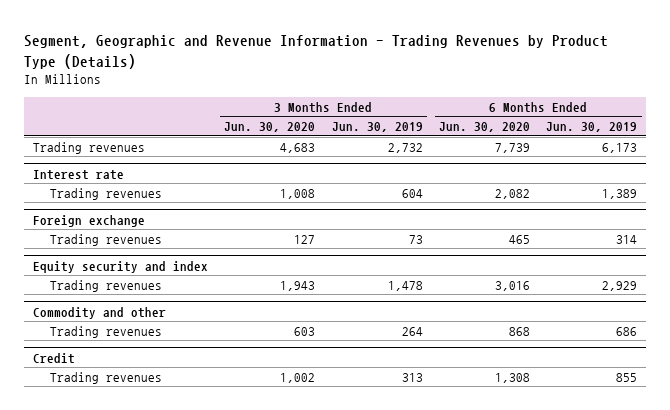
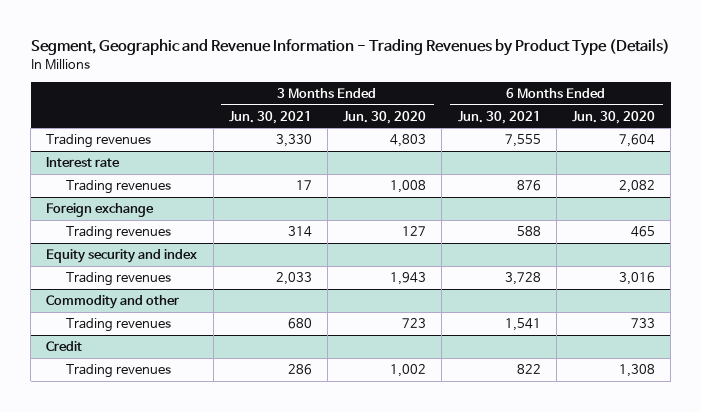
[331,122,423,133] Jun. 30, 2019 -> none
[546,122,638,133] Jun. 30, 2019 -> none
none -> [228,110,312,124] Jun. 30, 2021
none -> [457,110,541,124] Jun. 30, 2021
[280,142,316,153] 4,683 -> [390,134,427,148] 4,803
[494,142,530,153] 7,739 -> [619,134,656,148] 7,604
[294,326,316,336] 603 -> [402,318,427,329] 723
[508,326,530,336] 868 -> [631,318,656,329] 733

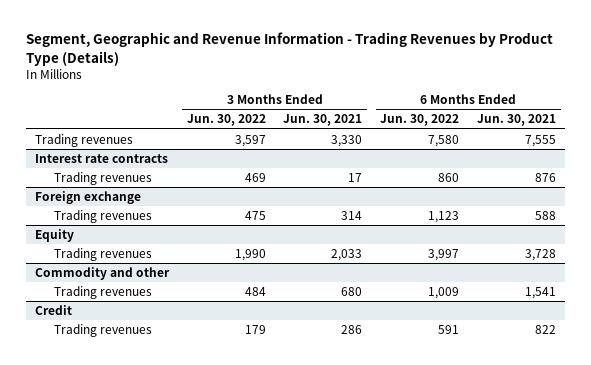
[343,110,427,124] Jun. 30, 2020 -> none
[572,110,656,124] Jun. 30, 2020 -> none
none -> [186,114,266,127] Jun. 30, 2022
none -> [380,114,460,127] Jun. 30, 2022
[46,157,121,168] Interest rate -> [34,153,168,163] Interest rate contracts
[46,249,198,264] Equity security and index -> [34,228,74,242] Equity

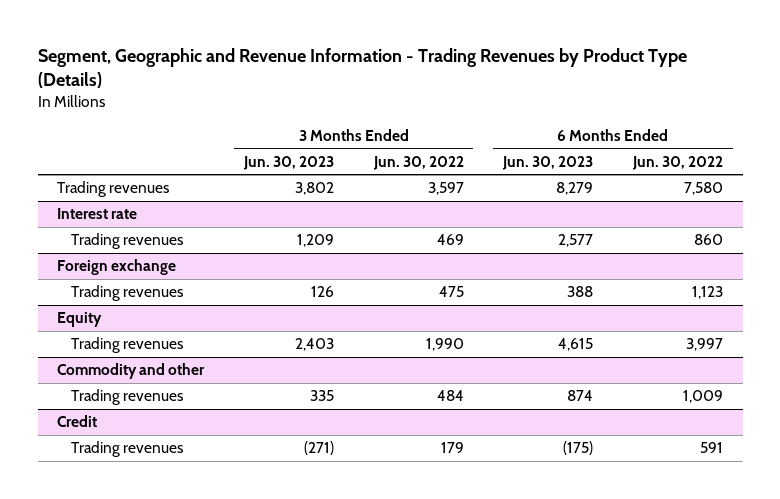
[283,114,363,127] Jun. 30, 2021 -> none
[477,114,557,127] Jun. 30, 2021 -> none
none -> [242,155,334,170] Jun. 30, 2023
none -> [502,155,594,170] Jun. 30, 2023
[34,153,168,163] Interest rate contracts -> [57,208,138,220] Interest rate

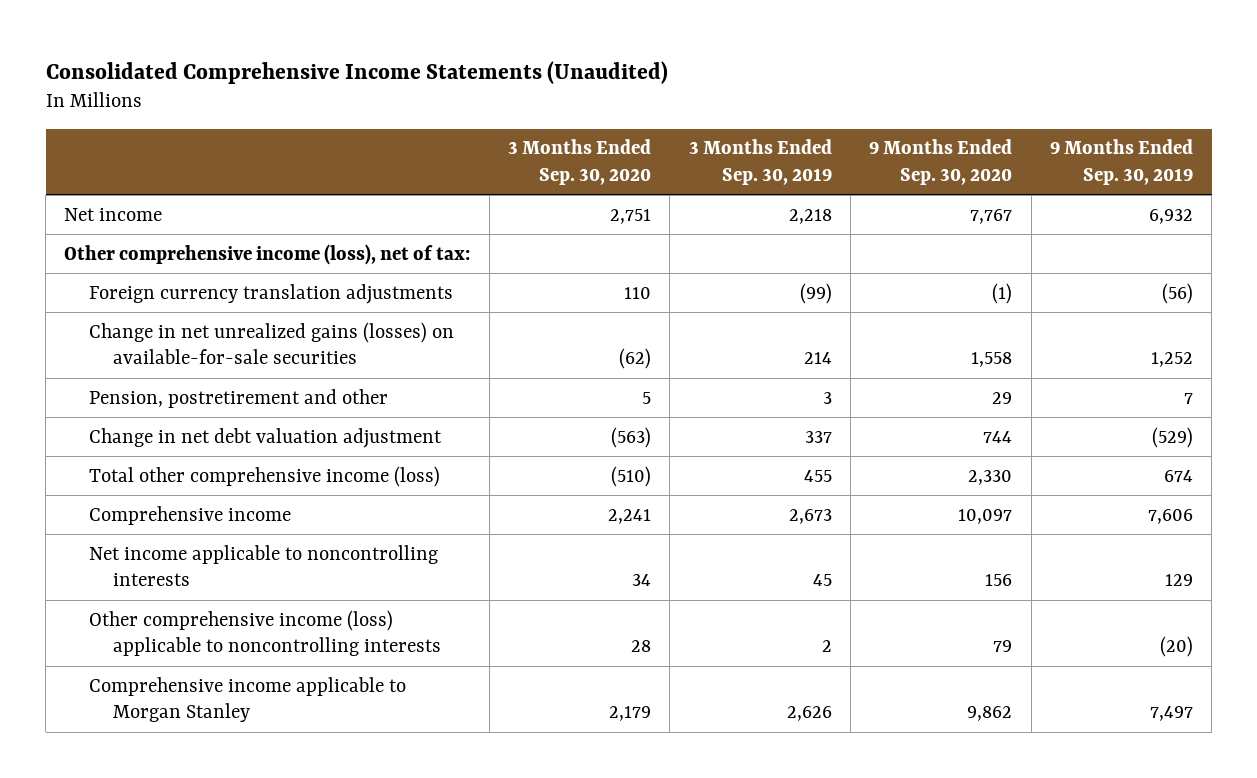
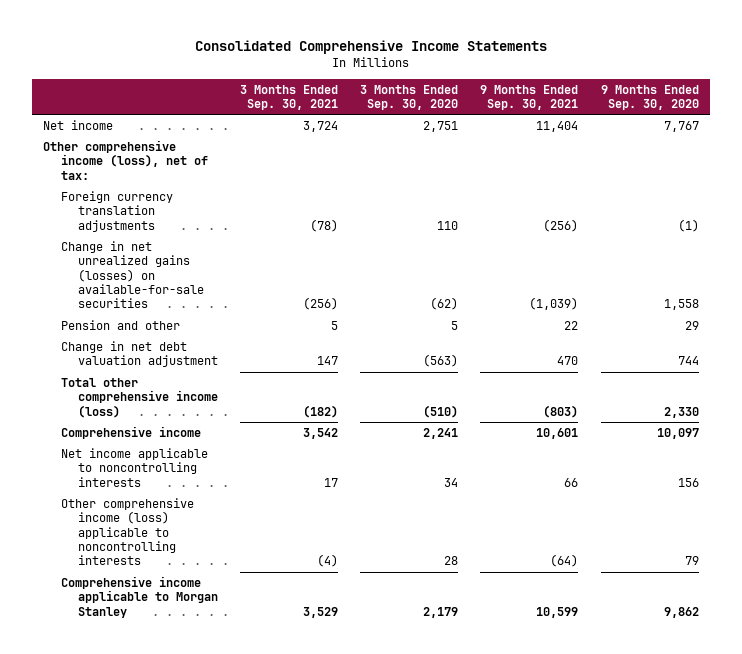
[45,60,668,84] Consolidated Comprehensive Income Statements (Unaudited) -> [194,39,547,54] Consolidated Comprehensive Income Statements
[688,139,832,185] 3 Months Ended Sep. 30, 2019 -> none
[1050,139,1194,185] 9 Months Ended Sep. 30, 2019 -> none
none -> [240,84,339,111] 3 Months Ended Sep. 30, 2021
none -> [480,84,579,111] 9 Months Ended Sep. 30, 2021
[88,388,388,408] Pension, postretirement and other -> [60,320,180,331] Pension and other

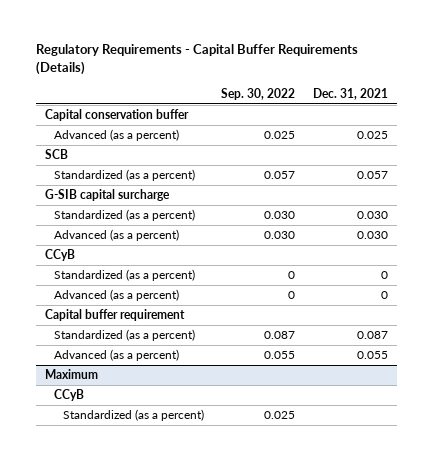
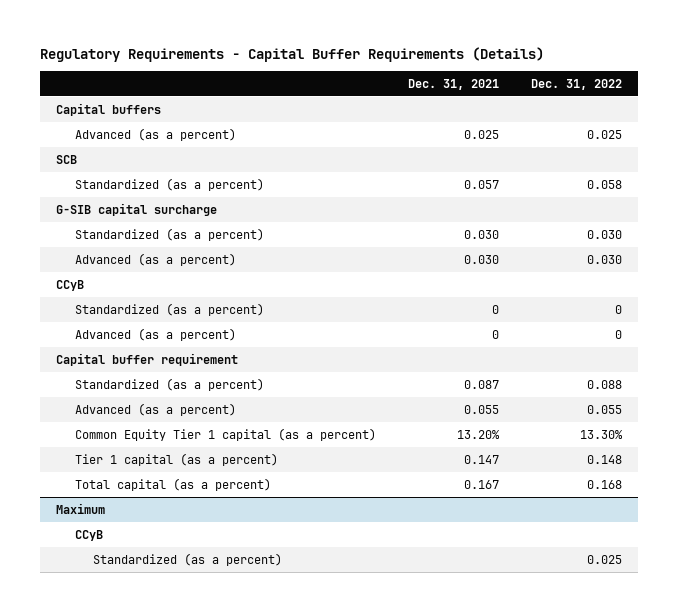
[221,87,296,100] Sep. 30, 2022 -> none
none -> [530,78,622,90] Dec. 31, 2022
[45,109,190,122] Capital conservation buffer -> [56,102,162,116] Capital buffers
none -> [74,427,376,441] Common Equity Tier 1 capital (as a percent)
none -> [74,452,278,466] Tier 1 capital (as a percent)
none -> [74,477,271,491] Total capital (as a percent)

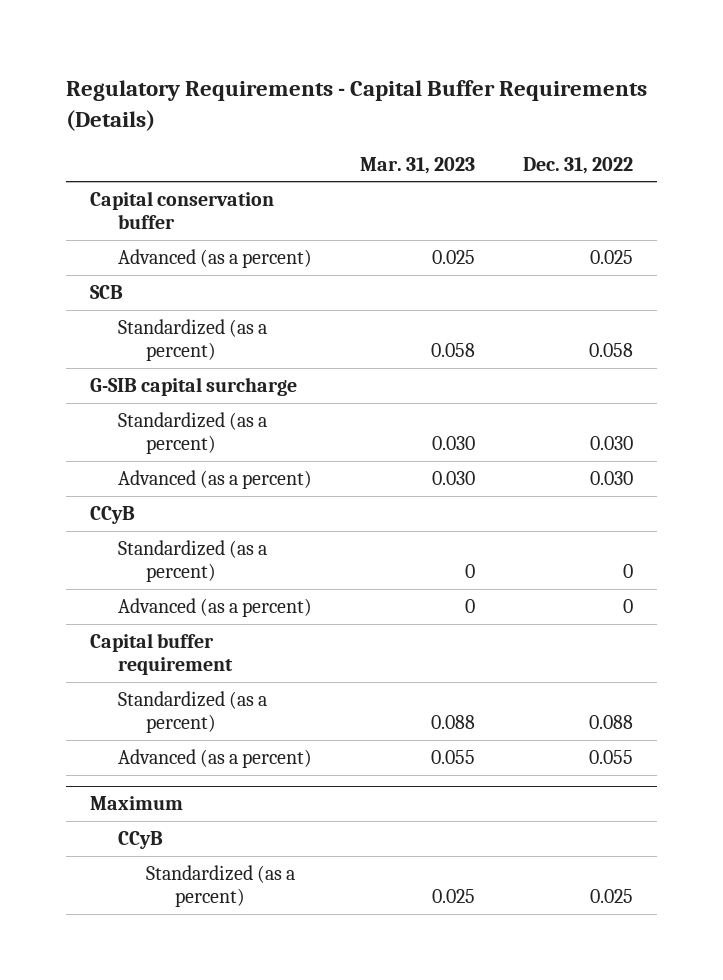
[407,78,499,90] Dec. 31, 2021 -> none
none -> [360,156,476,174] Mar. 31, 2023
[56,102,162,116] Capital buffers -> [89,191,274,229] Capital conservation buffer
[74,427,376,441] Common Equity Tier 1 capital (as a percent) -> none
[74,452,278,466] Tier 1 capital (as a percent) -> none
[74,477,271,491] Total capital (as a percent) -> none

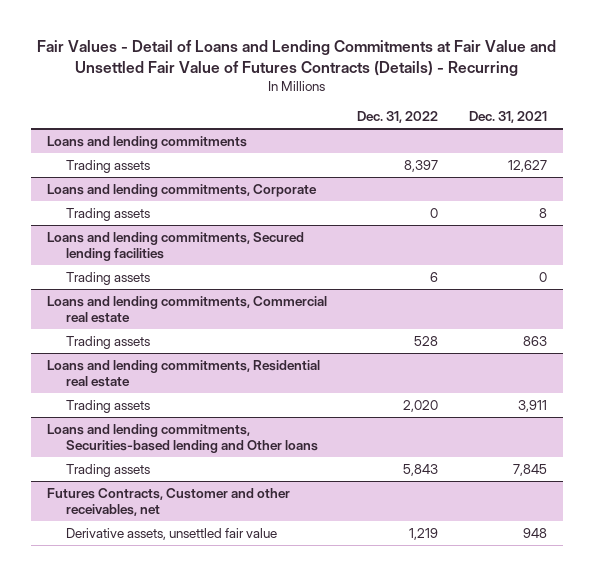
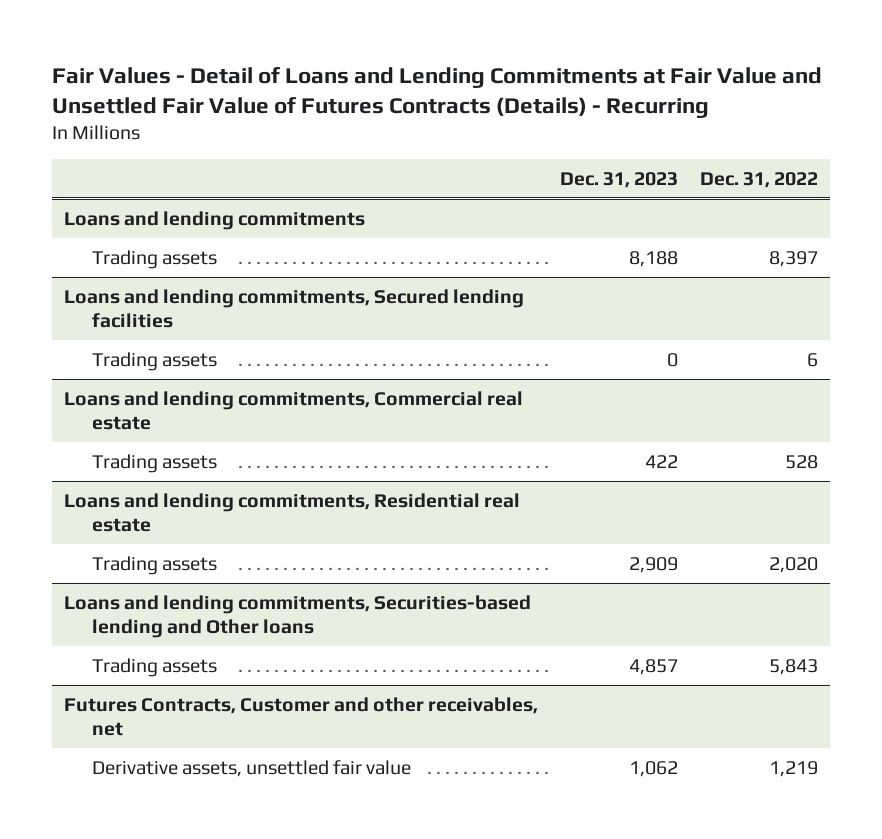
[469,111,548,124] Dec. 31, 2021 -> none
none -> [559,171,678,188] Dec. 31, 2023
[46,183,317,197] Loans and lending commitments, Corporate -> none
[66,207,151,221] Trading assets -> none

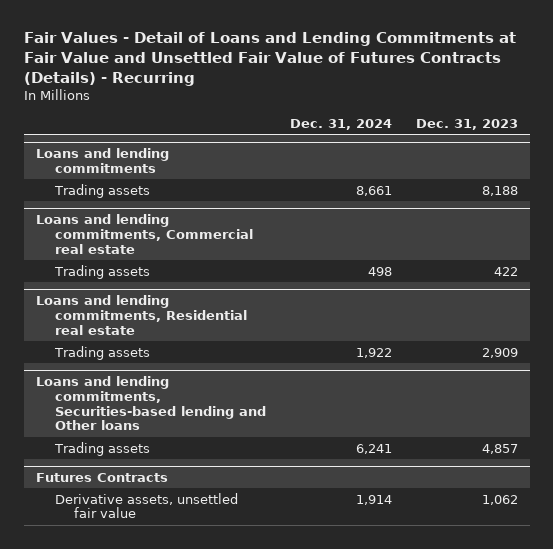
[700,171,819,188] Dec. 31, 2022 -> none
none -> [289,119,392,131] Dec. 31, 2024
[63,288,524,328] Loans and lending commitments, Secured lending facilities -> none
[91,351,217,371] Trading assets -> none
[63,696,538,736] Futures Contracts, Customer and other receivables, net -> none
none -> [35,472,168,482] Futures Contracts

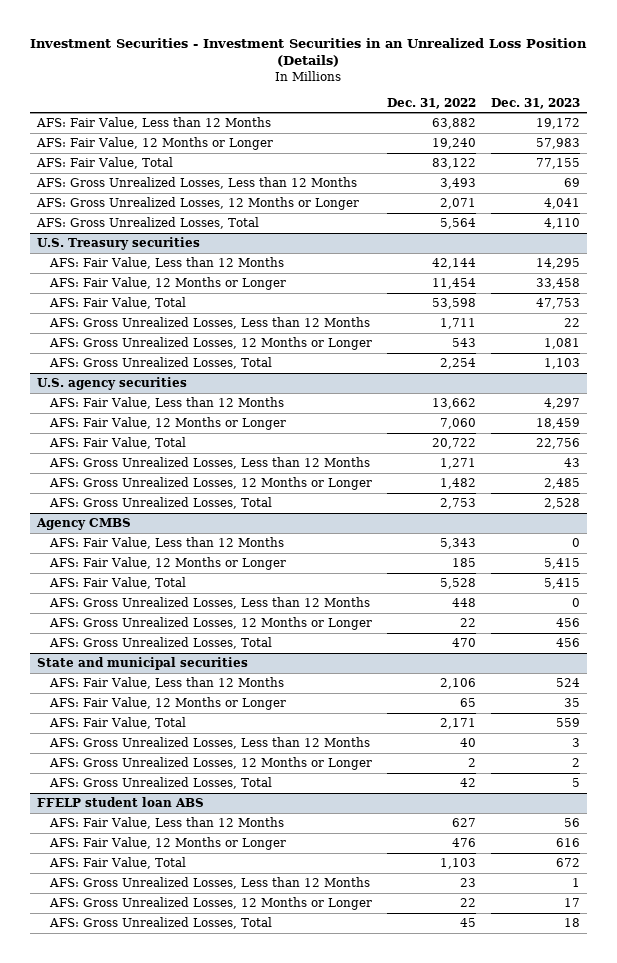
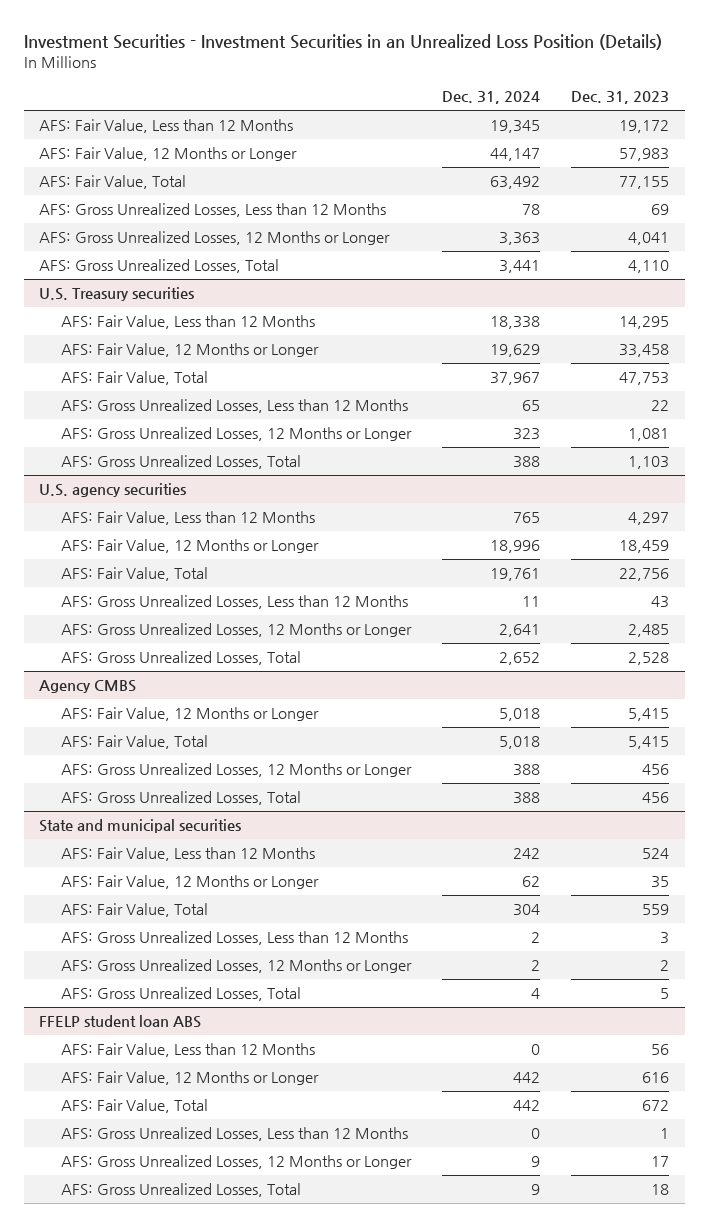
[386,97,476,109] Dec. 31, 2022 -> none
none -> [442,91,541,105] Dec. 31, 2024
[49,537,285,550] AFS: Fair Value, Less than 12 Months -> none
[49,597,371,610] AFS: Gross Unrealized Losses, Less than 12 Months -> none

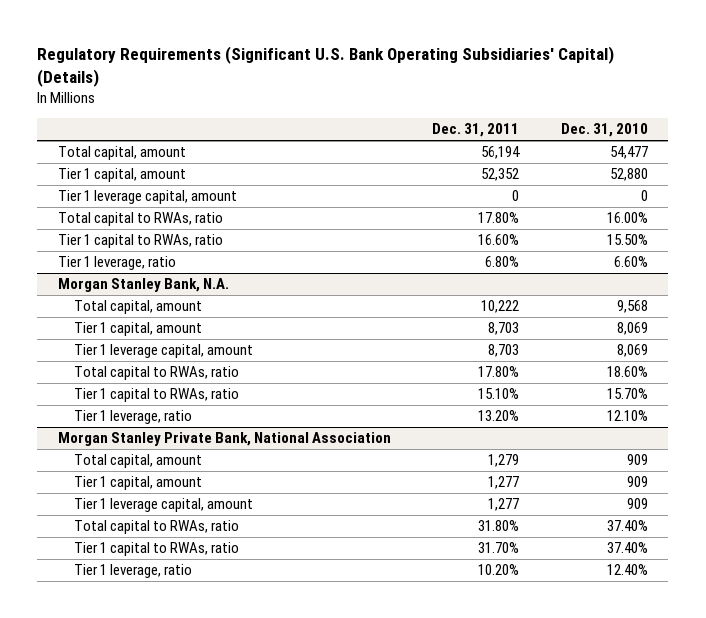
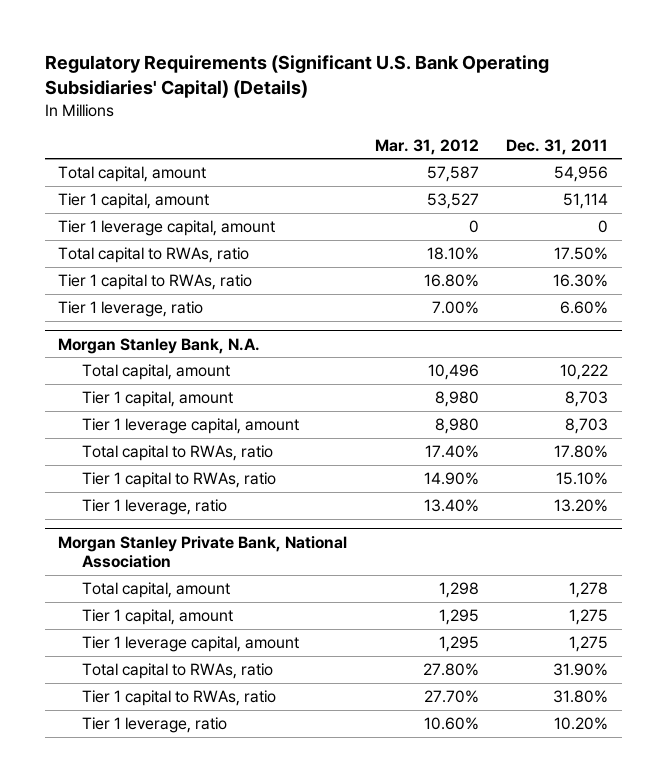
[560,123,648,138] Dec. 31, 2010 -> none
none -> [374,138,479,155] Mar. 31, 2012
[481,146,521,160] 56,194 -> [554,165,609,182] 54,956
[481,168,520,182] 52,352 -> [563,192,609,209] 51,114
[478,212,520,224] 17.80% -> [554,246,609,260] 17.50%
[478,234,520,246] 16.60% -> [553,273,609,287] 16.30%
[485,256,520,268] 6.80% -> [560,300,609,314] 6.60%
[488,454,520,468] 1,279 -> [569,581,609,598] 1,278
[488,476,520,490] 1,277 -> [569,608,609,625] 1,275
[488,498,520,512] 1,277 -> [569,635,609,652] 1,275
[478,520,520,532] 31.80% -> [553,662,609,676] 31.90%
[478,542,520,554] 31.70% -> [553,689,609,703] 31.80%

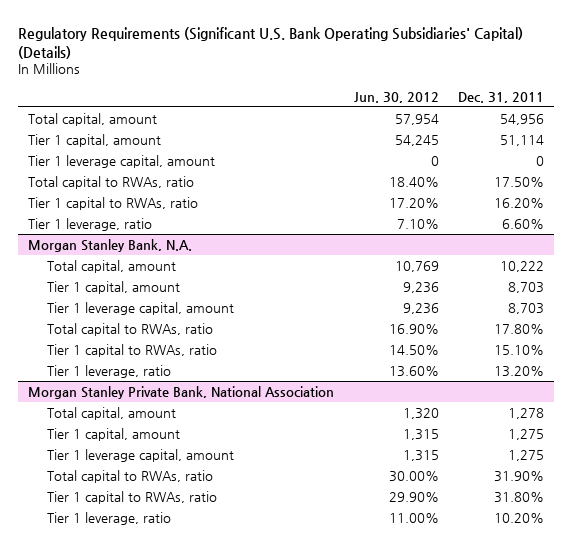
[374,138,479,155] Mar. 31, 2012 -> none
none -> [353,91,439,103] Jun. 30, 2012
[553,273,609,287] 16.30% -> [493,197,544,208] 16.20%

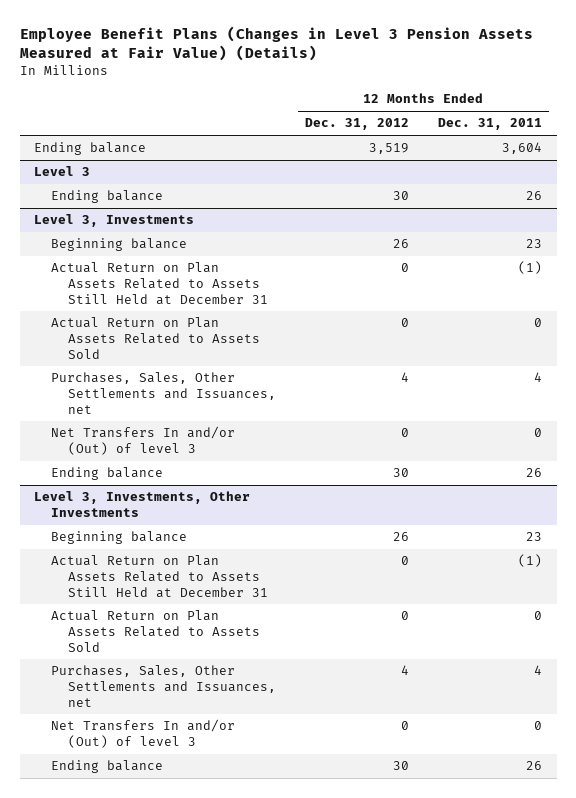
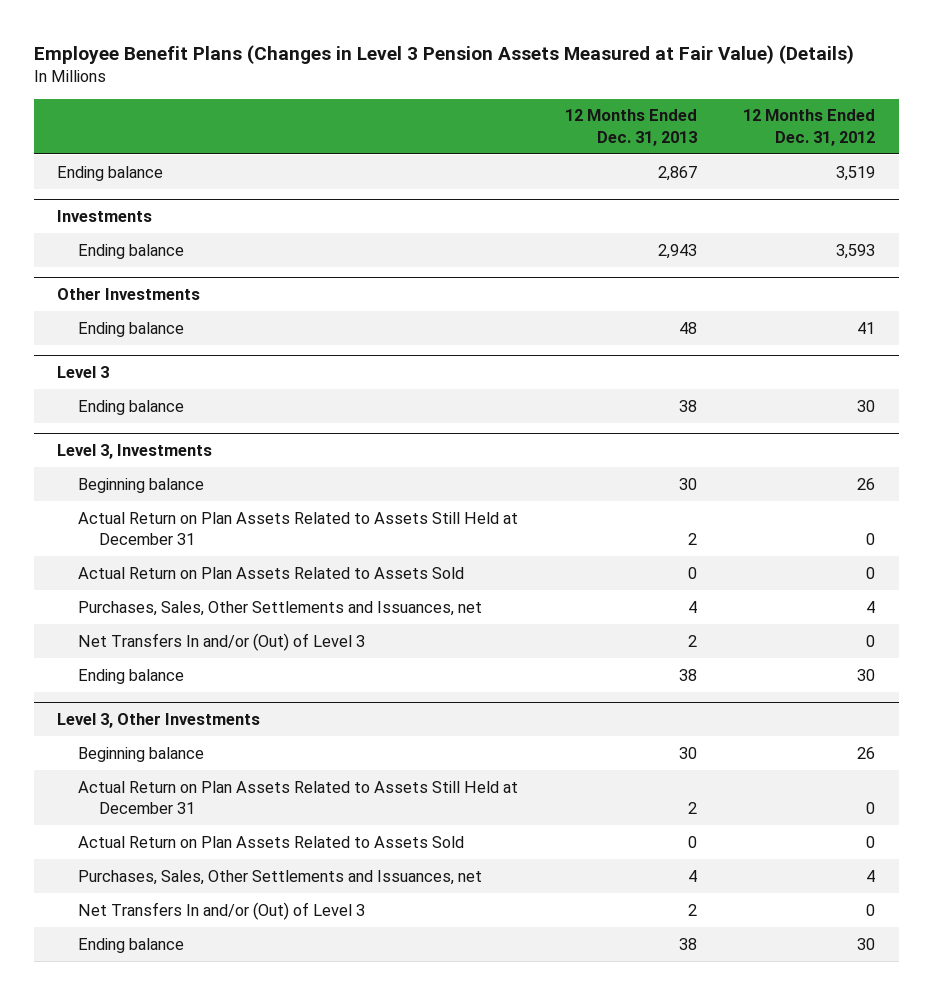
[437,118,542,131] Dec. 31, 2011 -> none
none -> [564,109,697,146] 12 Months Ended Dec. 31, 2013
none -> [57,210,153,223] Investments
none -> [78,243,185,259] Ending balance
none -> [57,288,201,301] Other Investments
none -> [78,321,185,337] Ending balance
[50,426,235,455] Net Transfers In and/or (Out) of level 3 -> [78,632,366,651] Net Transfers In and/or (Out) of Level 3
[34,491,251,517] Level 3, Investments, Other Investments -> [57,713,261,729] Level 3, Other Investments
[50,719,235,748] Net Transfers In and/or (Out) of level 3 -> [78,901,366,920] Net Transfers In and/or (Out) of Level 3

